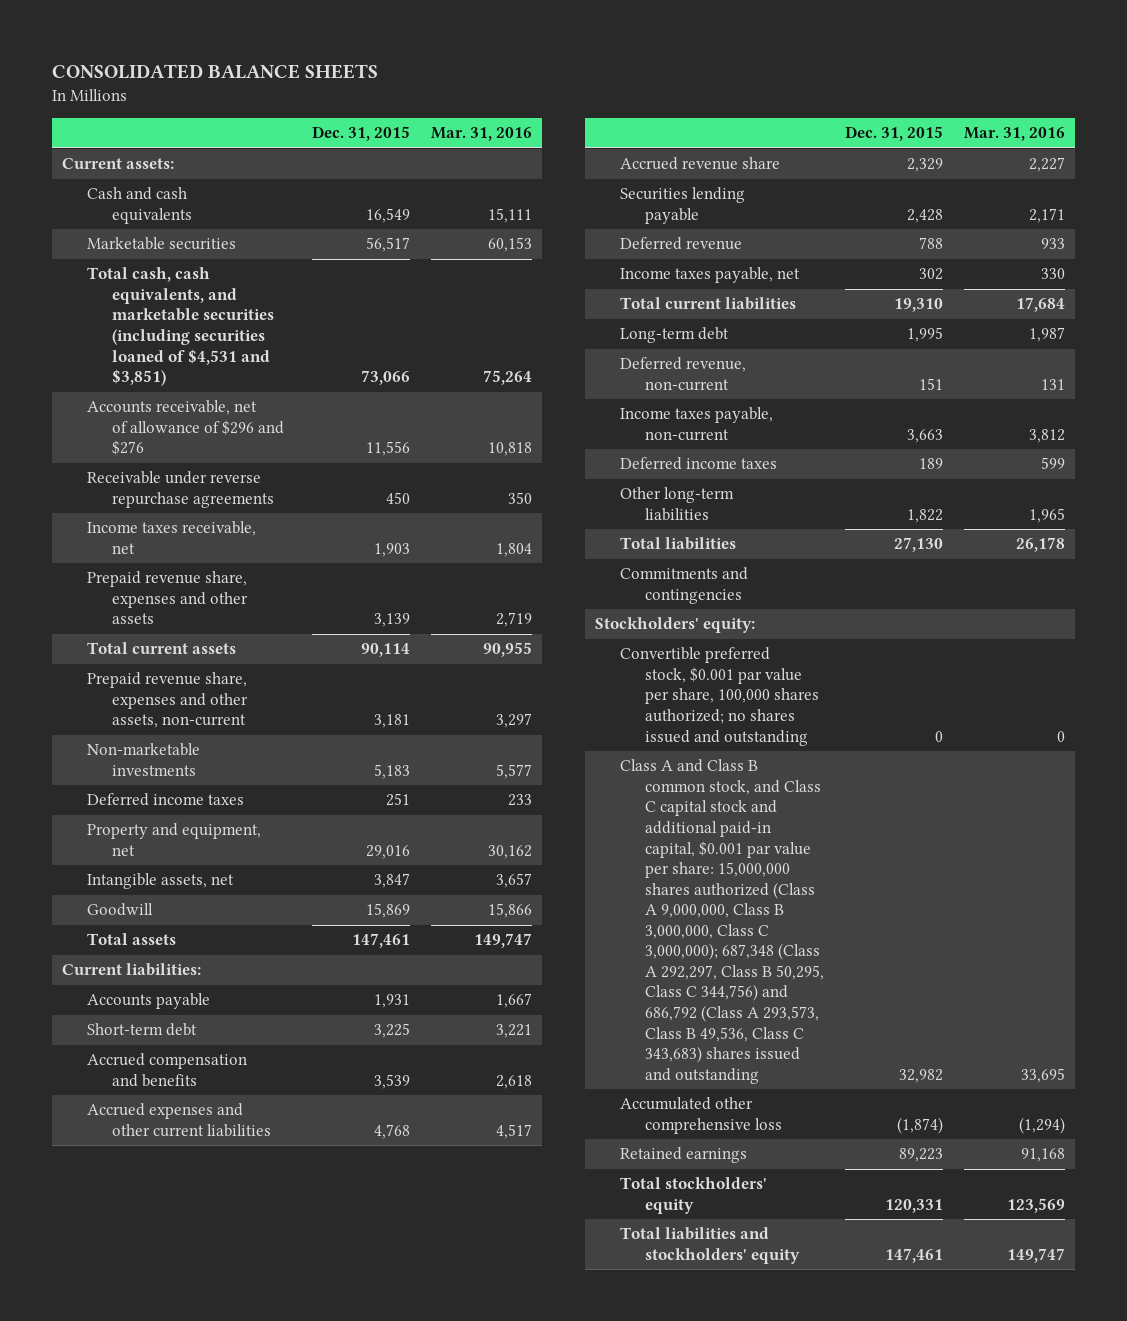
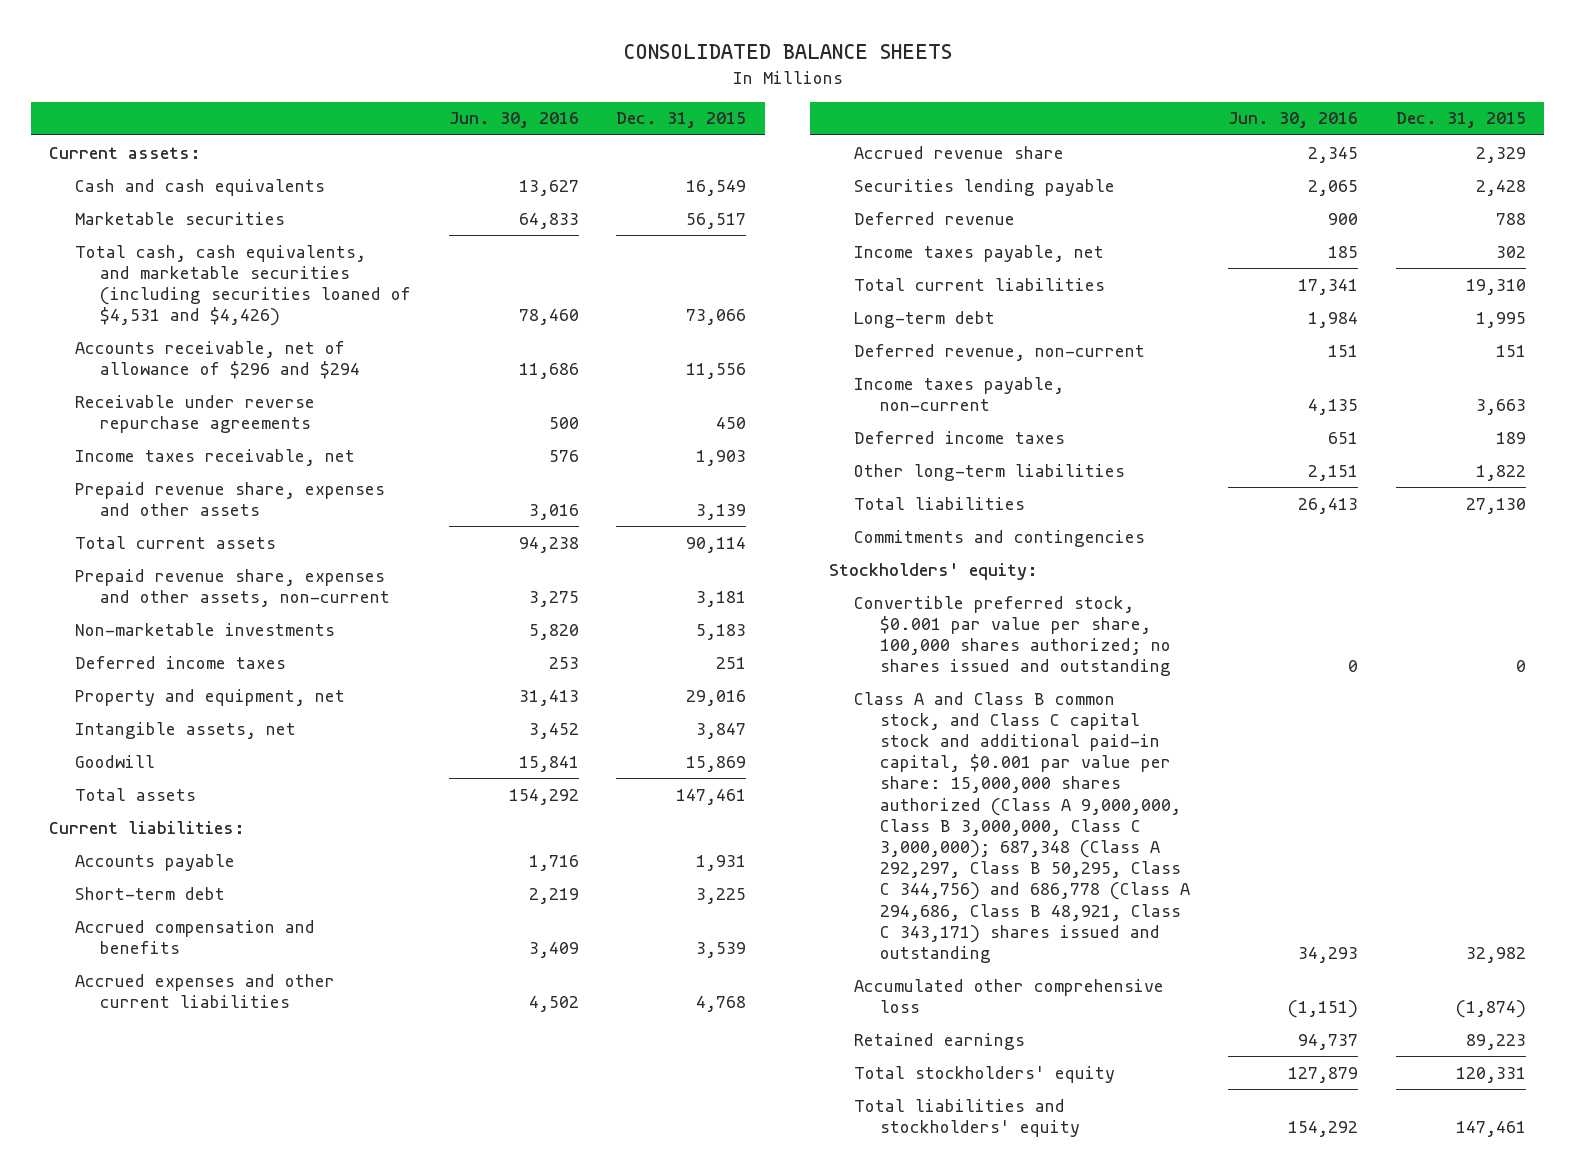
[430,127,532,142] Mar. 31, 2016 -> none
none -> [448,112,579,129] Jun. 30, 2016
[86,267,274,387] Total cash, cash equivalents, and marketable securities (including securities loaned of $4,531 and $3,851) -> [74,244,412,327] Total cash, cash equivalents, and marketable securities (including securities loaned of $4,531 and $4,426)
[86,400,284,456] Accounts receivable, net of allowance of $296 and $276 -> [74,340,361,379] Accounts receivable, net of allowance of $296 and $294
[619,759,824,1084] Class A and Class B common stock, and Class C capital stock and additional paid-in capital, $0.001 par value per share: 15,000,000 shares authorized (Class A 9,000,000, Class B 3,000,000, Class C 3,000,000); 687,348 (Class A 292,297, Class B 50,295, Class C 344,756) and 686,792 (Class A 293,573, Class B 49,536, Class C 343,683) shares issued and outstanding -> [854,691,1190,963] Class A and Class B common stock, and Class C capital stock and additional paid-in capital, $0.001 par value per share: 15,000,000 shares authorized (Class A 9,000,000, Class B 3,000,000, Class C 3,000,000); 687,348 (Class A 292,297, Class B 50,295, Class C 344,756) and 686,778 (Class A 294,686, Class B 48,921, Class C 343,171) shares issued and outstanding

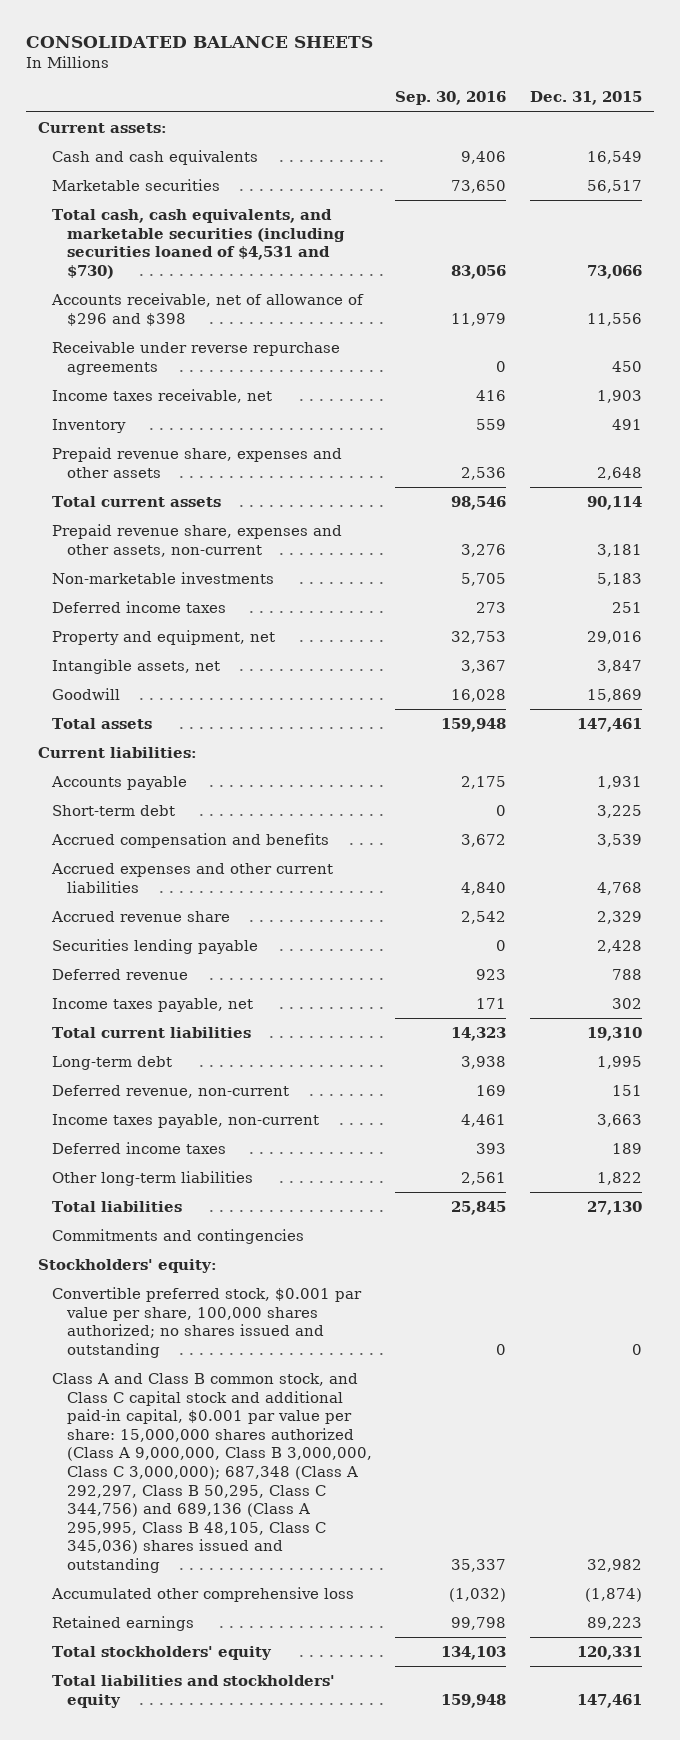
[448,112,579,129] Jun. 30, 2016 -> none
none -> [395,91,507,106] Sep. 30, 2016
[74,244,412,327] Total cash, cash equivalents, and marketable securities (including securities loaned of $4,531 and $4,426) -> [52,208,345,279] Total cash, cash equivalents, and marketable securities (including securities loaned of $4,531 and $730)
[74,340,361,379] Accounts receivable, net of allowance of $296 and $294 -> [51,292,365,326] Accounts receivable, net of allowance of $296 and $398
none -> [52,418,127,433] Inventory
[696,503,747,520] 3,139 -> [596,466,642,480] 2,648
[854,691,1190,963] Class A and Class B common stock, and Class C capital stock and additional paid-in capital, $0.001 par value per share: 15,000,000 shares authorized (Class A 9,000,000, Class B 3,000,000, Class C 3,000,000); 687,348 (Class A 292,297, Class B 50,295, Class C 344,756) and 686,778 (Class A 294,686, Class B 48,921, Class C 343,171) shares issued and outstanding -> [52,1372,372,1573] Class A and Class B common stock, and Class C capital stock and additional paid-in capital, $0.001 par value per share: 15,000,000 shares authorized (Class A 9,000,000, Class B 3,000,000, Class C 3,000,000); 687,348 (Class A 292,297, Class B 50,295, Class C 344,756) and 689,136 (Class A 295,995, Class B 48,105, Class C 345,036) shares issued and outstanding

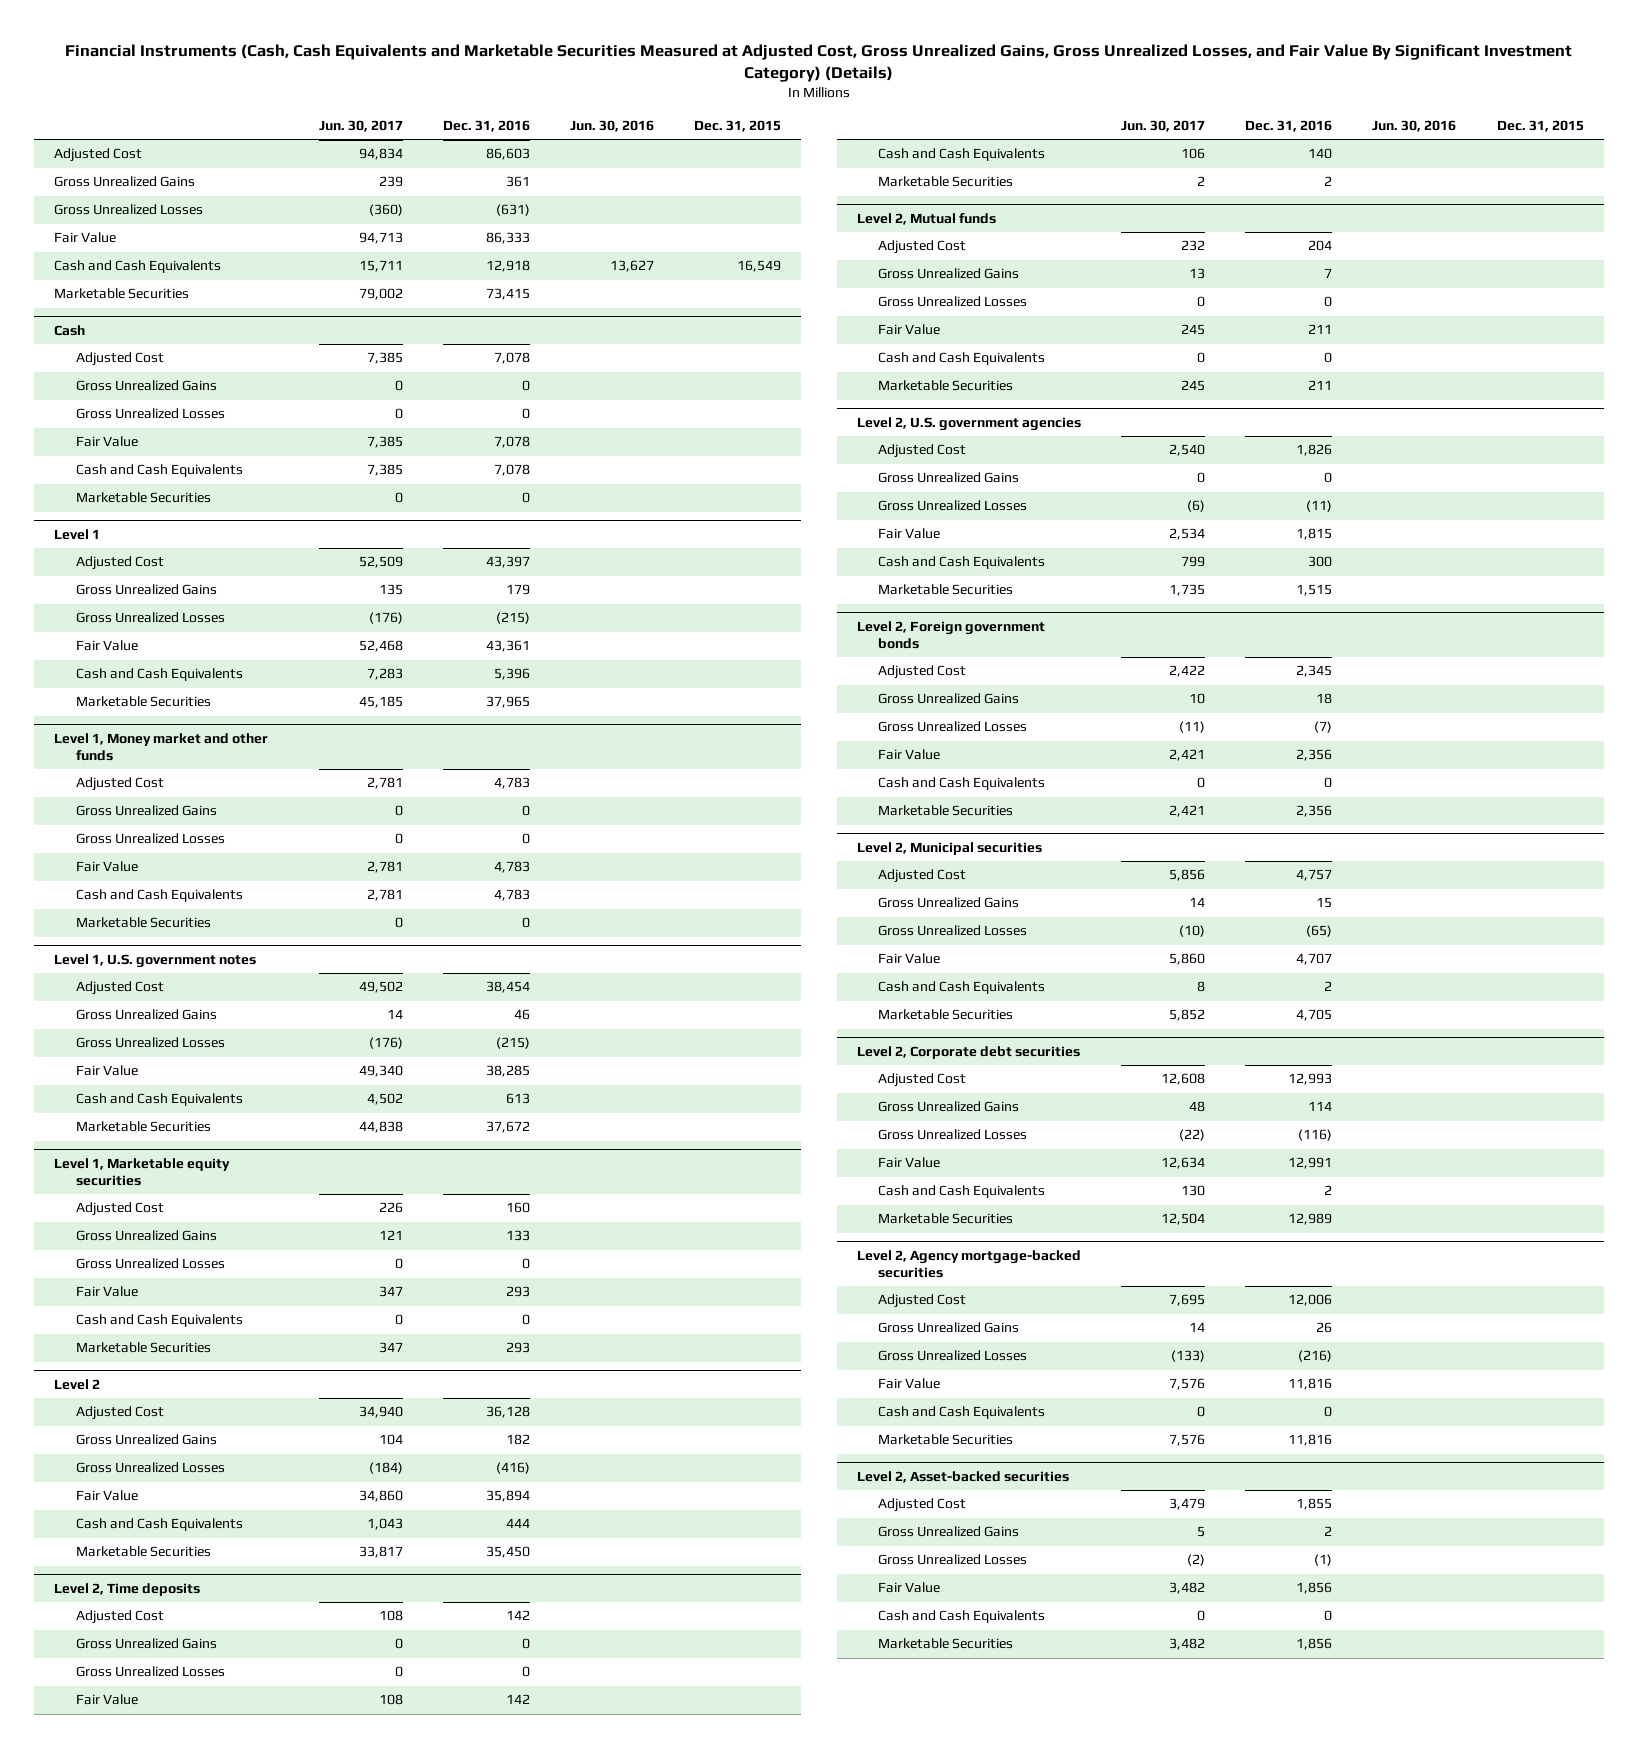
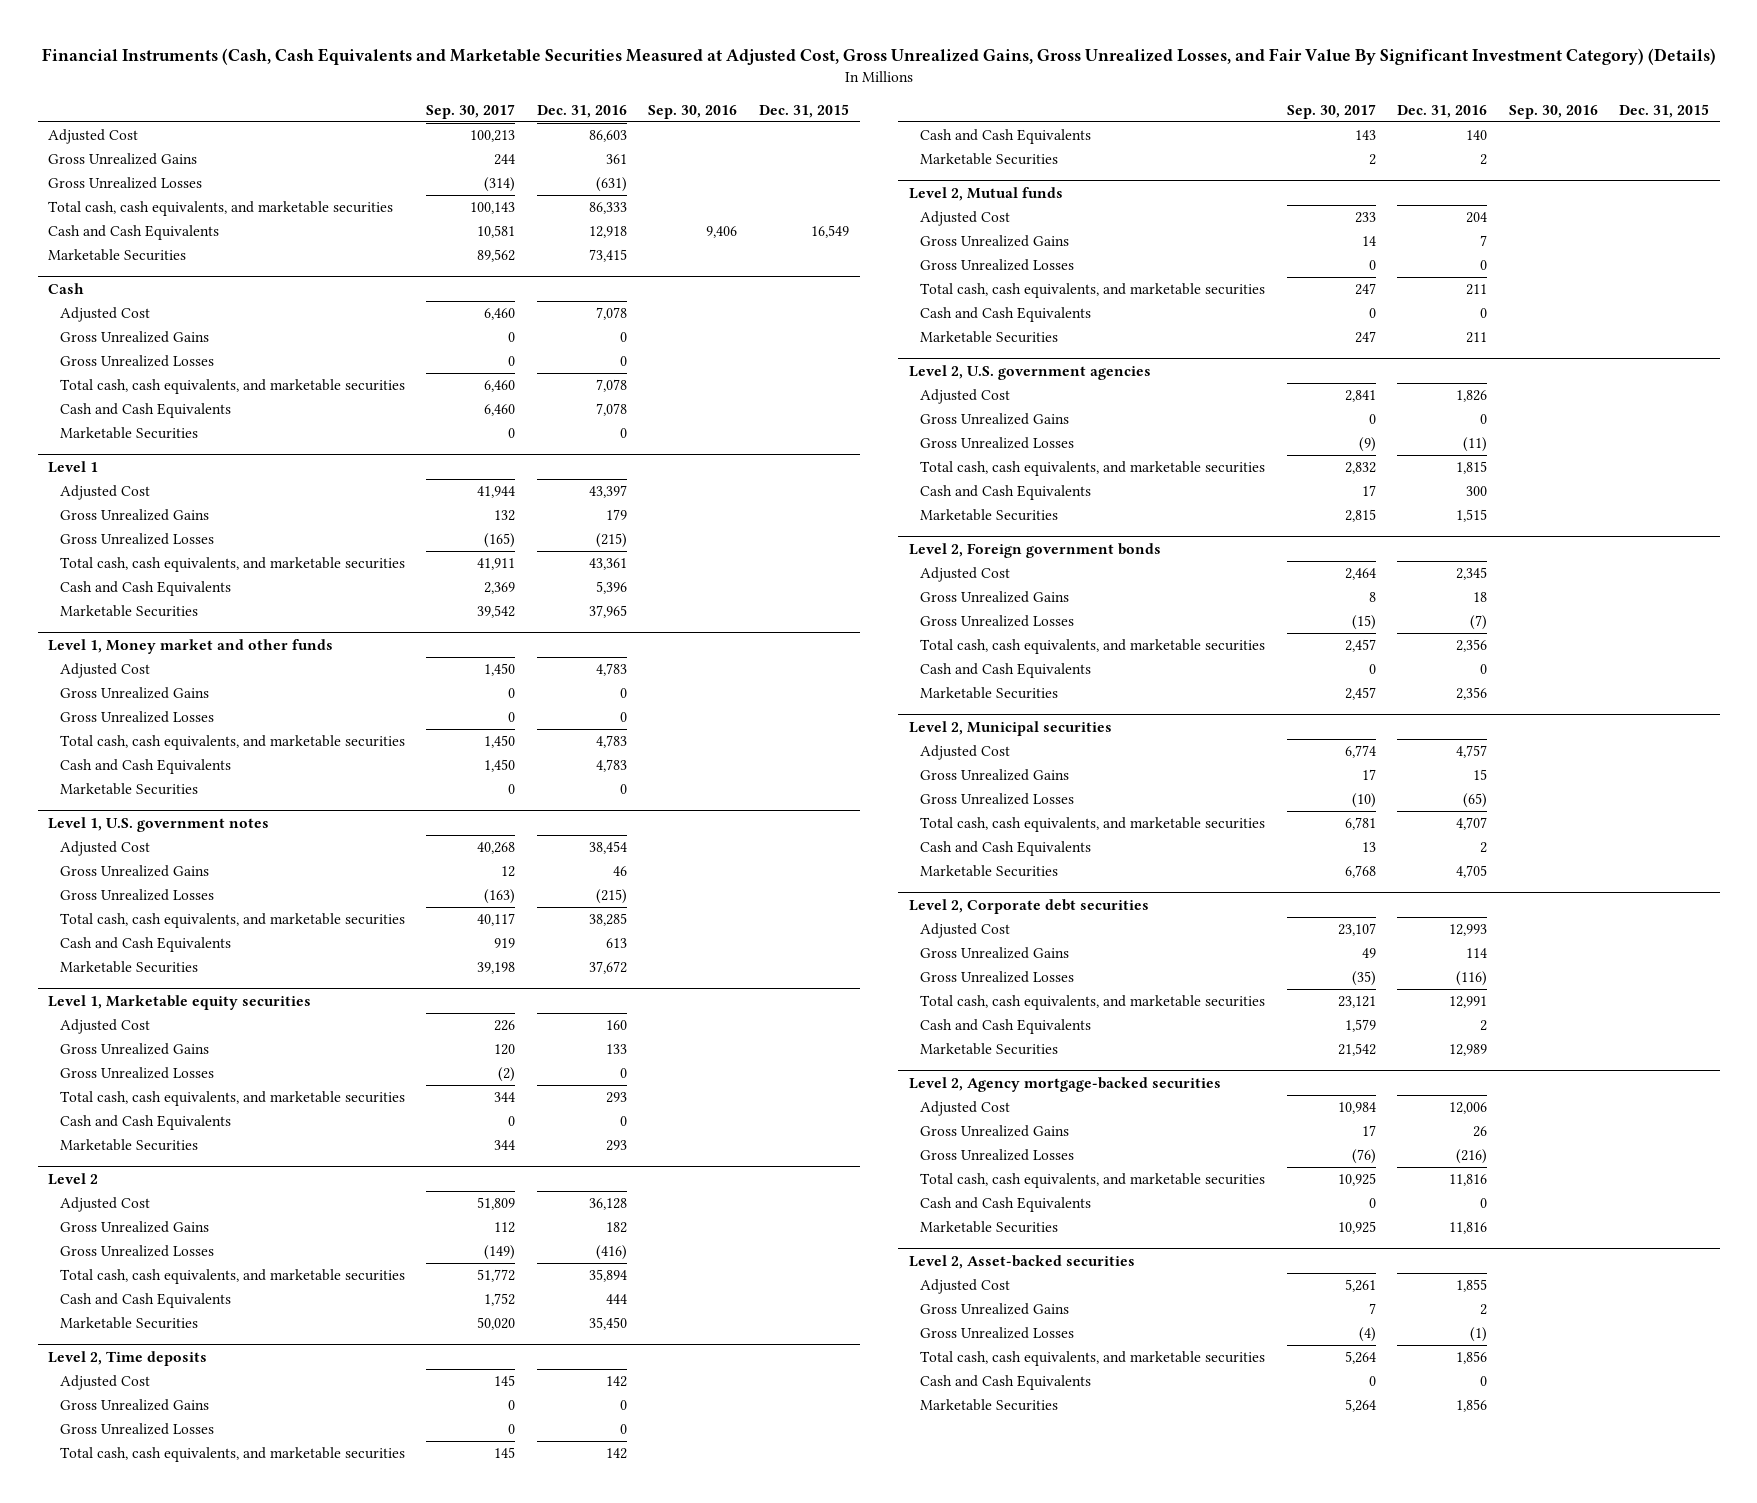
[318,119,403,132] Jun. 30, 2017 -> none
[570,119,655,132] Jun. 30, 2016 -> none
none -> [426,103,516,119] Sep. 30, 2017
none -> [648,104,738,119] Sep. 30, 2016
[54,232,117,244] Fair Value -> [48,200,394,216] Total cash, cash equivalents, and marketable securities
[75,436,138,448] Fair Value -> [60,378,406,394] Total cash, cash equivalents, and marketable securities
[75,640,138,652] Fair Value -> [60,556,406,572] Total cash, cash equivalents, and marketable securities
[75,861,138,873] Fair Value -> [60,734,406,750] Total cash, cash equivalents, and marketable securities
[75,1065,138,1077] Fair Value -> [60,912,406,928] Total cash, cash equivalents, and marketable securities
[75,1286,138,1298] Fair Value -> [60,1090,406,1106] Total cash, cash equivalents, and marketable securities
[75,1490,138,1502] Fair Value -> [60,1268,406,1284] Total cash, cash equivalents, and marketable securities
[75,1694,138,1706] Fair Value -> [60,1446,406,1462] Total cash, cash equivalents, and marketable securities
[878,324,941,336] Fair Value -> [920,282,1266,298] Total cash, cash equivalents, and marketable securities
[878,528,941,540] Fair Value -> [920,460,1266,476] Total cash, cash equivalents, and marketable securities
[878,749,941,761] Fair Value -> [920,638,1266,654] Total cash, cash equivalents, and marketable securities
[878,953,941,965] Fair Value -> [920,816,1266,832] Total cash, cash equivalents, and marketable securities
[878,1157,941,1169] Fair Value -> [920,994,1266,1010] Total cash, cash equivalents, and marketable securities
[878,1378,941,1390] Fair Value -> [920,1172,1266,1188] Total cash, cash equivalents, and marketable securities
[878,1582,941,1594] Fair Value -> [920,1350,1266,1366] Total cash, cash equivalents, and marketable securities

